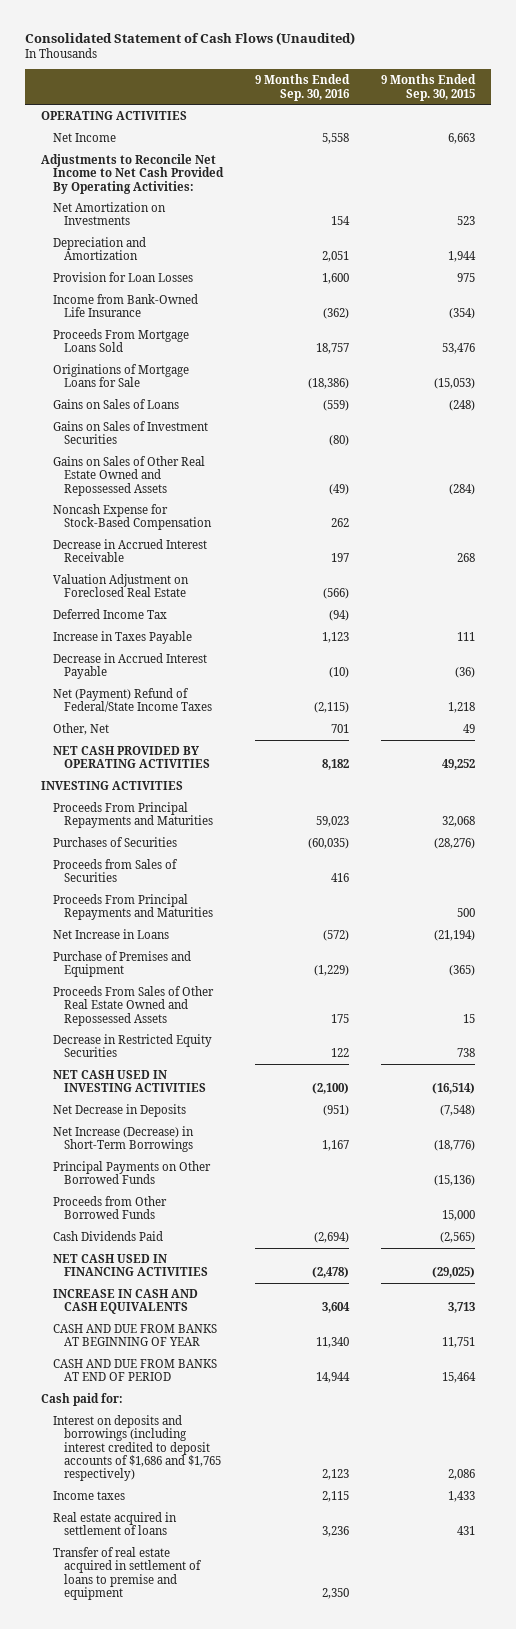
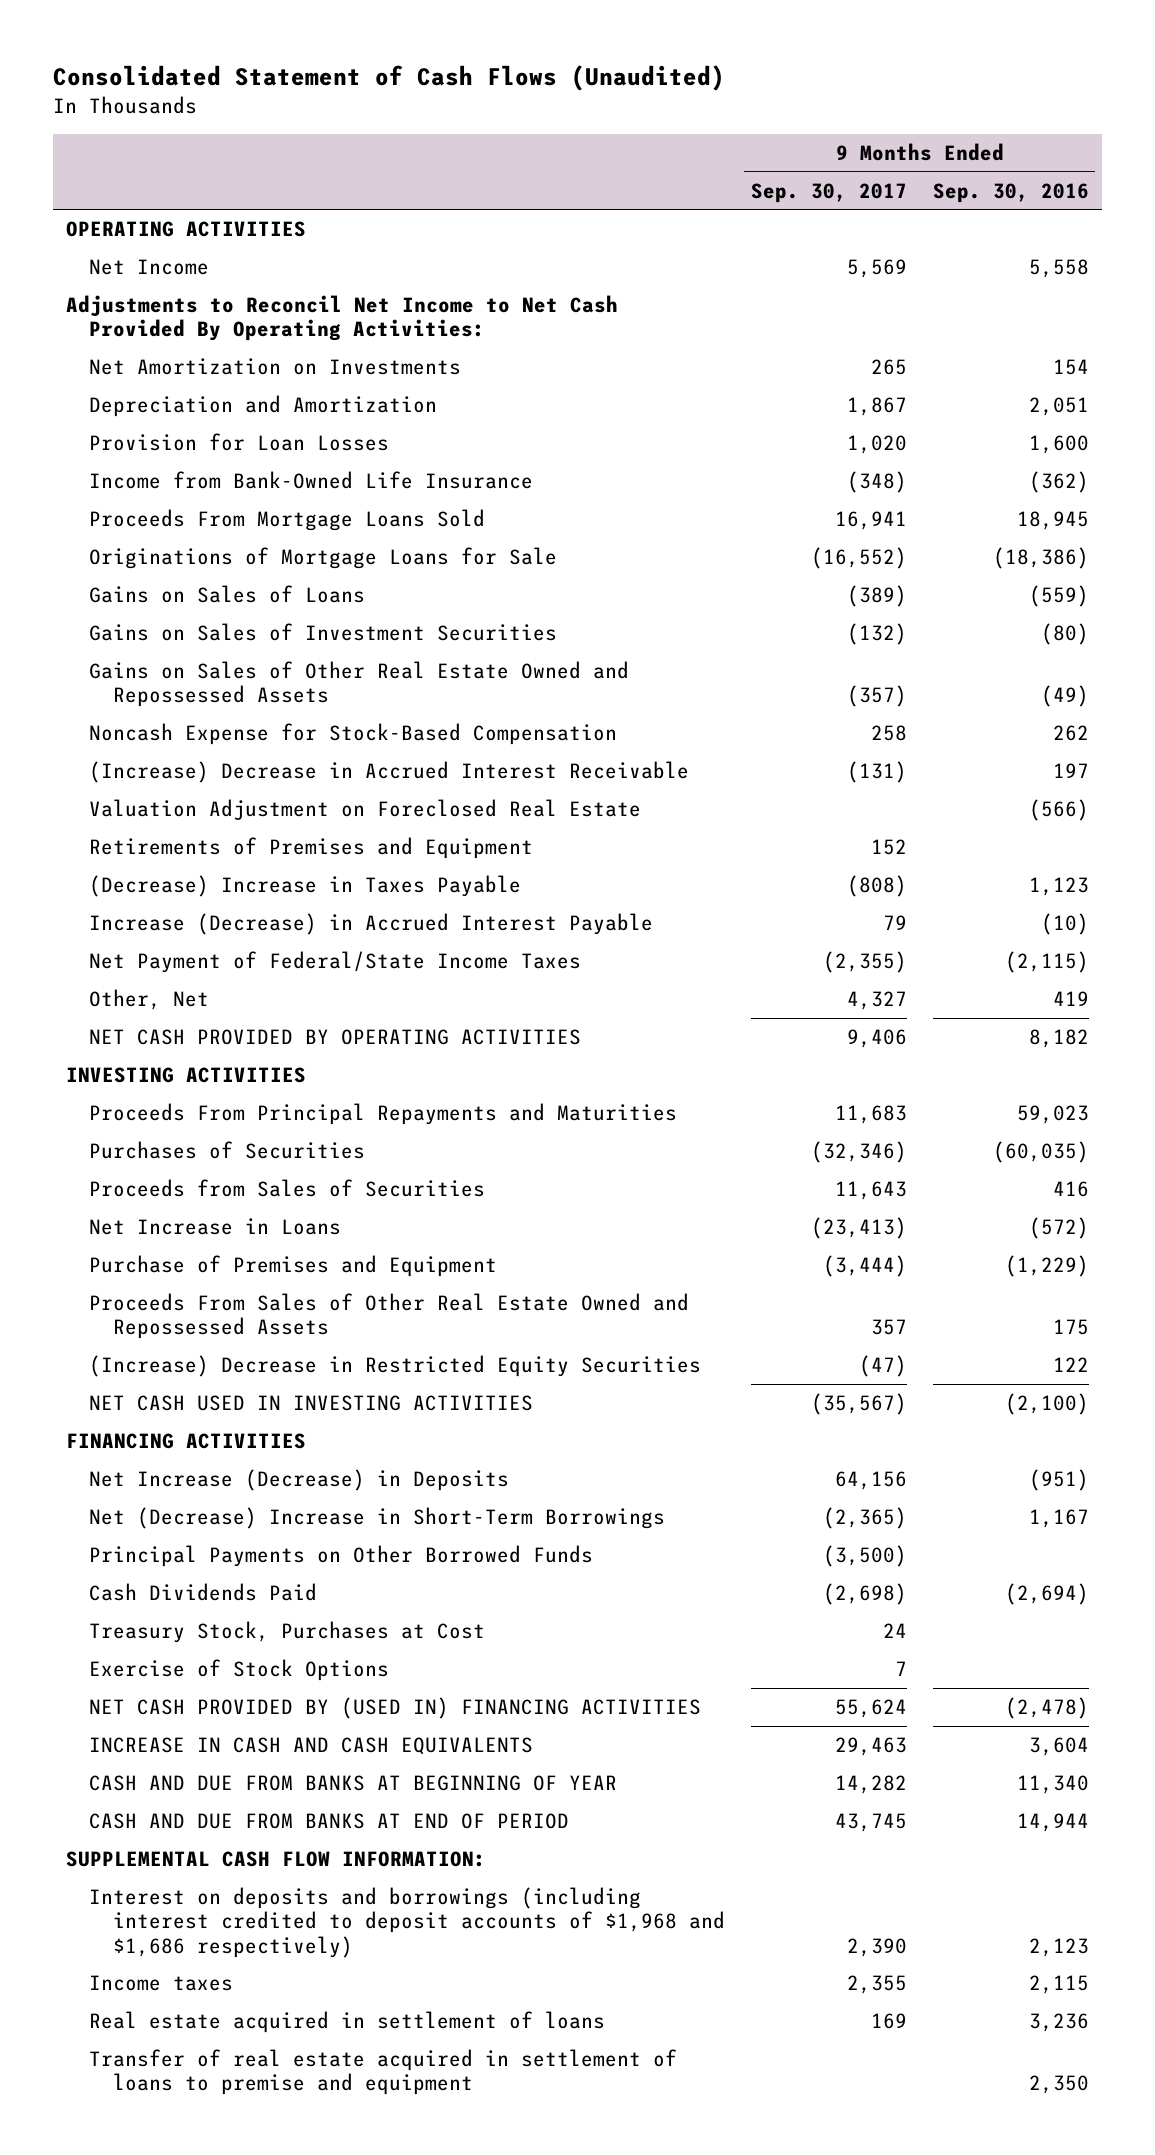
[380,74,476,101] 9 Months Ended Sep. 30, 2015 -> none
none -> [750,182,907,203] Sep. 30, 2017
[41,153,224,194] Adjustments to Reconcile Net Income to Net Cash Provided By Operating Activities: -> [65,295,618,342] Adjustments to Reconcil Net Income to Net Cash Provided By Operating Activities:
[315,343,349,355] 18,757 -> [1016,511,1089,531] 18,945
[52,538,207,563] Decrease in Accrued Interest Receivable -> [89,761,690,784] (Increase) Decrease in Accrued Interest Receivable
[52,608,167,619] Deferred Income Tax -> none
none -> [89,837,534,860] Retirements of Premises and Equipment
[52,630,192,644] Increase in Taxes Payable -> [89,875,522,898] (Decrease) Increase in Taxes Payable
[52,652,207,680] Decrease in Accrued Interest Payable -> [89,913,654,936] Increase (Decrease) in Accrued Interest Payable
[52,687,212,713] Net (Payment) Refund of Federal/State Income Taxes -> [89,951,582,974] Net Payment of Federal/State Income Taxes
[330,723,349,733] 701 -> [1052,991,1089,1007] 419
[52,893,213,921] Proceeds From Principal Repayments and Maturities -> none
[52,1033,212,1058] Decrease in Restricted Equity Securities -> [89,1355,702,1378] (Increase) Decrease in Restricted Equity Securities
none -> [65,1433,306,1450] FINANCING ACTIVITIES
[52,1103,186,1117] Net Decrease in Deposits -> [89,1469,510,1492] Net Increase (Decrease) in Deposits
[52,1125,194,1153] Net Increase (Decrease) in Short-Term Borrowings -> [89,1507,666,1530] Net (Decrease) Increase in Short-Term Borrowings
[52,1195,167,1220] Proceeds from Other Borrowed Funds -> none
none -> [89,1621,486,1644] Treasury Stock, Purchases at Cost
none -> [89,1659,390,1682] Exercise of Stock Options
[52,1253,208,1277] NET CASH USED IN FINANCING ACTIVITIES -> [89,1697,702,1720] NET CASH PROVIDED BY (USED IN) FINANCING ACTIVITIES
[41,1392,124,1406] Cash paid for: -> none
none -> [65,1851,486,1868] SUPPLEMENTAL CASH FLOW INFORMATION:
[52,1414,221,1482] Interest on deposits and borrowings (including interest credited to deposit accounts of $1,686 and $1,765 respectively) -> [89,1887,725,1958] Interest on deposits and borrowings (including interest credited to deposit accounts of $1,968 and $1,686 respectively)

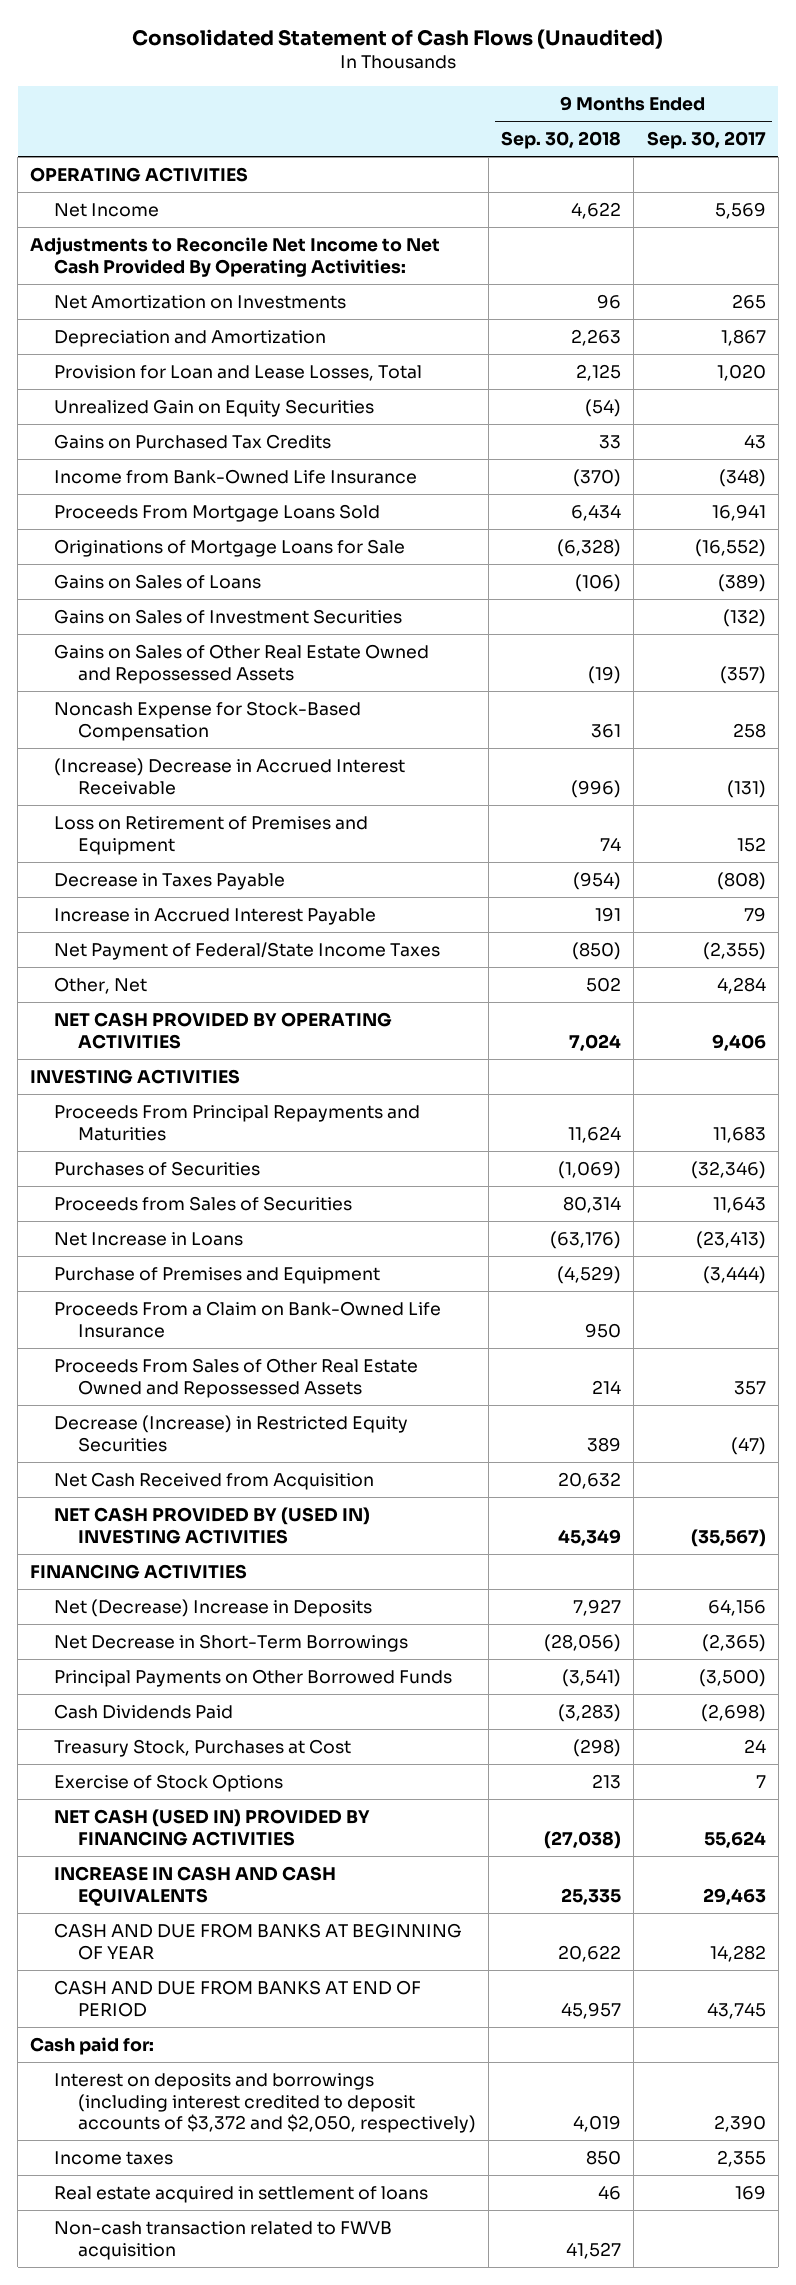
[932,182,1089,203] Sep. 30, 2016 -> none
none -> [501,131,622,150] Sep. 30, 2018
[65,295,618,342] Adjustments to Reconcil Net Income to Net Cash Provided By Operating Activities: -> [30,237,441,277] Adjustments to Reconcile Net Income to Net Cash Provided By Operating Activities:
[89,433,390,452] Provision for Loan Losses -> [54,365,423,382] Provision for Loan and Lease Losses, Total
none -> [54,399,375,418] Unrealized Gain on Equity Securities
none -> [54,434,332,450] Gains on Purchased Tax Credits
[89,799,642,821] Valuation Adjustment on Foreclosed Real Estate -> none
[89,837,534,860] Retirements of Premises and Equipment -> [54,816,369,855] Loss on Retirement of Premises and Equipment
[89,875,522,898] (Decrease) Increase in Taxes Payable -> [54,873,286,891] Decrease in Taxes Payable
[89,913,654,936] Increase (Decrease) in Accrued Interest Payable -> [54,908,377,926] Increase in Accrued Interest Payable
[846,991,907,1011] 4,327 -> [716,977,766,995] 4,284
none -> [54,1301,442,1338] Proceeds From a Claim on Bank-Owned Life Insurance
[89,1355,702,1378] (Increase) Decrease in Restricted Equity Securities -> [54,1415,409,1452] Decrease (Increase) in Restricted Equity Securities
none -> [54,1472,375,1491] Net Cash Received from Acquisition
[89,1395,534,1412] NET CASH USED IN INVESTING ACTIVITIES -> [54,1507,371,1544] NET CASH PROVIDED BY (USED IN) INVESTING ACTIVITIES
[89,1469,510,1492] Net Increase (Decrease) in Deposits -> [54,1599,373,1618] Net (Decrease) Increase in Deposits
[89,1507,666,1530] Net (Decrease) Increase in Short-Term Borrowings -> [54,1634,409,1653] Net Decrease in Short-Term Borrowings
[89,1697,702,1720] NET CASH PROVIDED BY (USED IN) FINANCING ACTIVITIES -> [54,1809,371,1846] NET CASH (USED IN) PROVIDED BY FINANCING ACTIVITIES
[65,1851,486,1868] SUPPLEMENTAL CASH FLOW INFORMATION: -> none
none -> [30,2037,155,2056] Cash paid for:
[89,1887,725,1958] Interest on deposits and borrowings (including interest credited to deposit accounts of $1,968 and $1,686 respectively) -> [54,2073,476,2134] Interest on deposits and borrowings (including interest credited to deposit accounts of $3,372 and $2,050, respectively)
[89,2049,678,2096] Transfer of real estate acquired in settlement of loans to premise and equipment -> none
none -> [54,2221,393,2260] Non-cash transaction related to FWVB acquisition

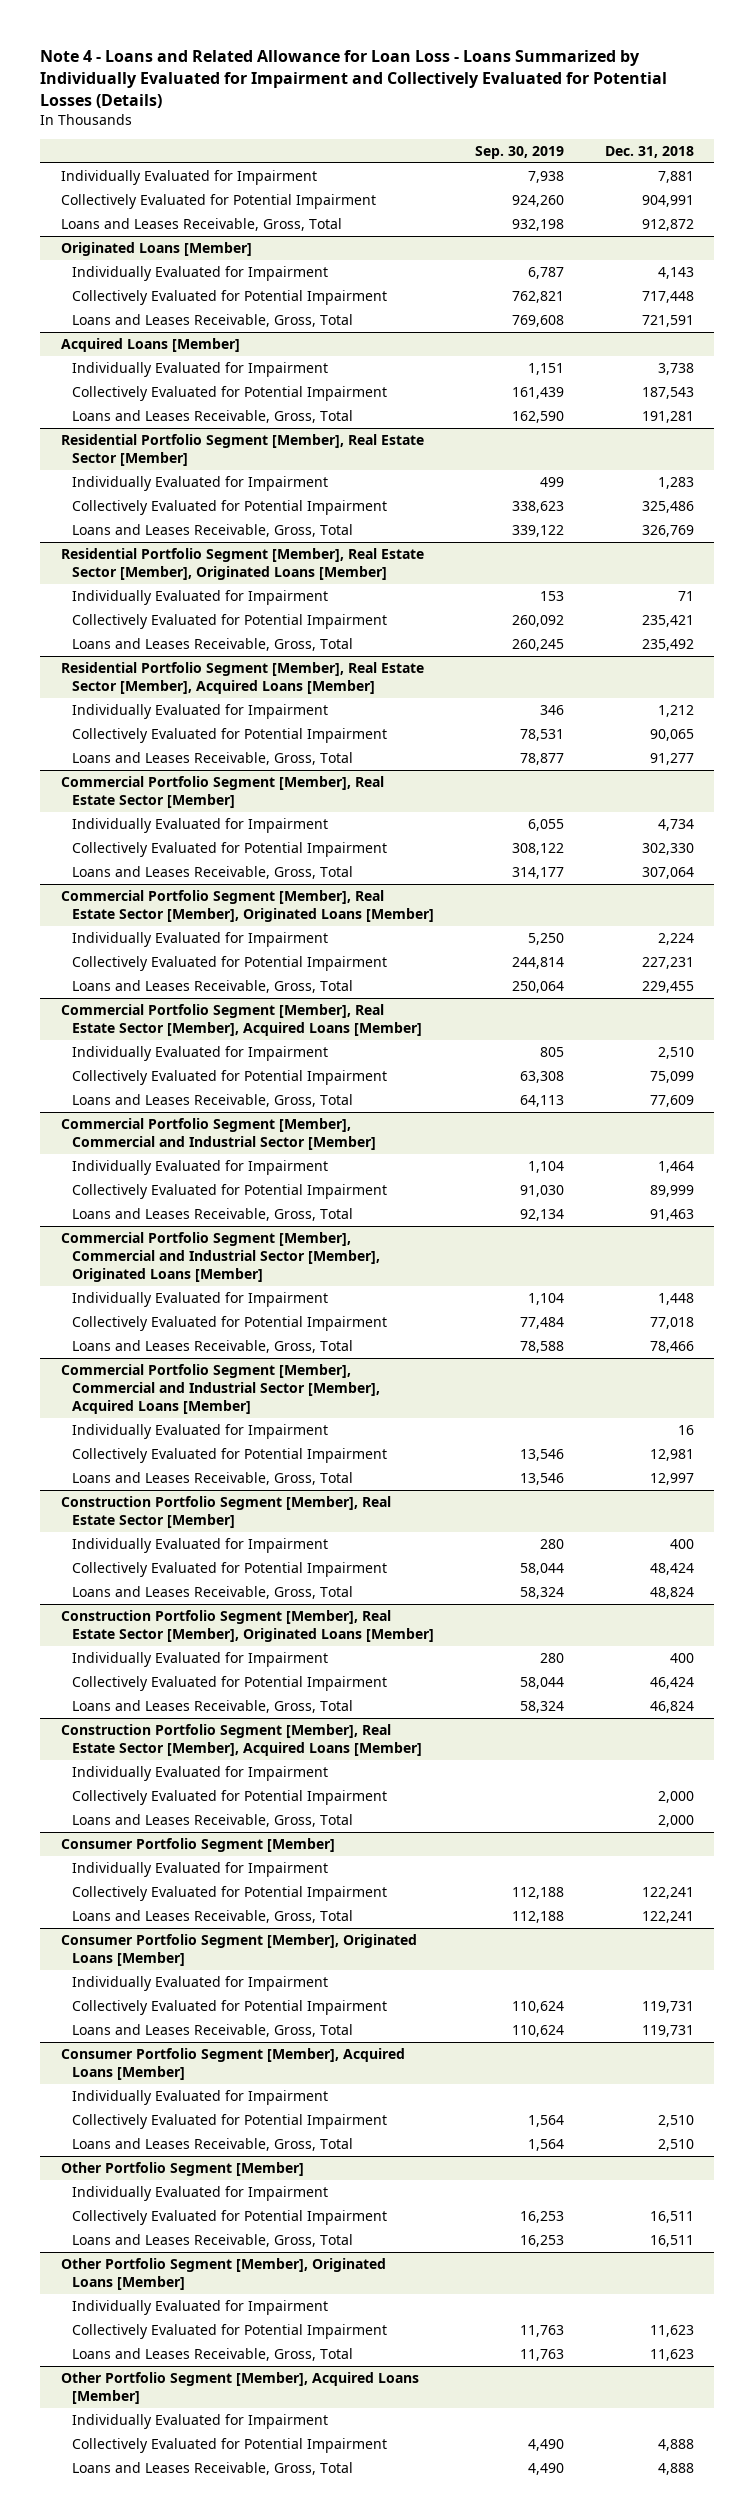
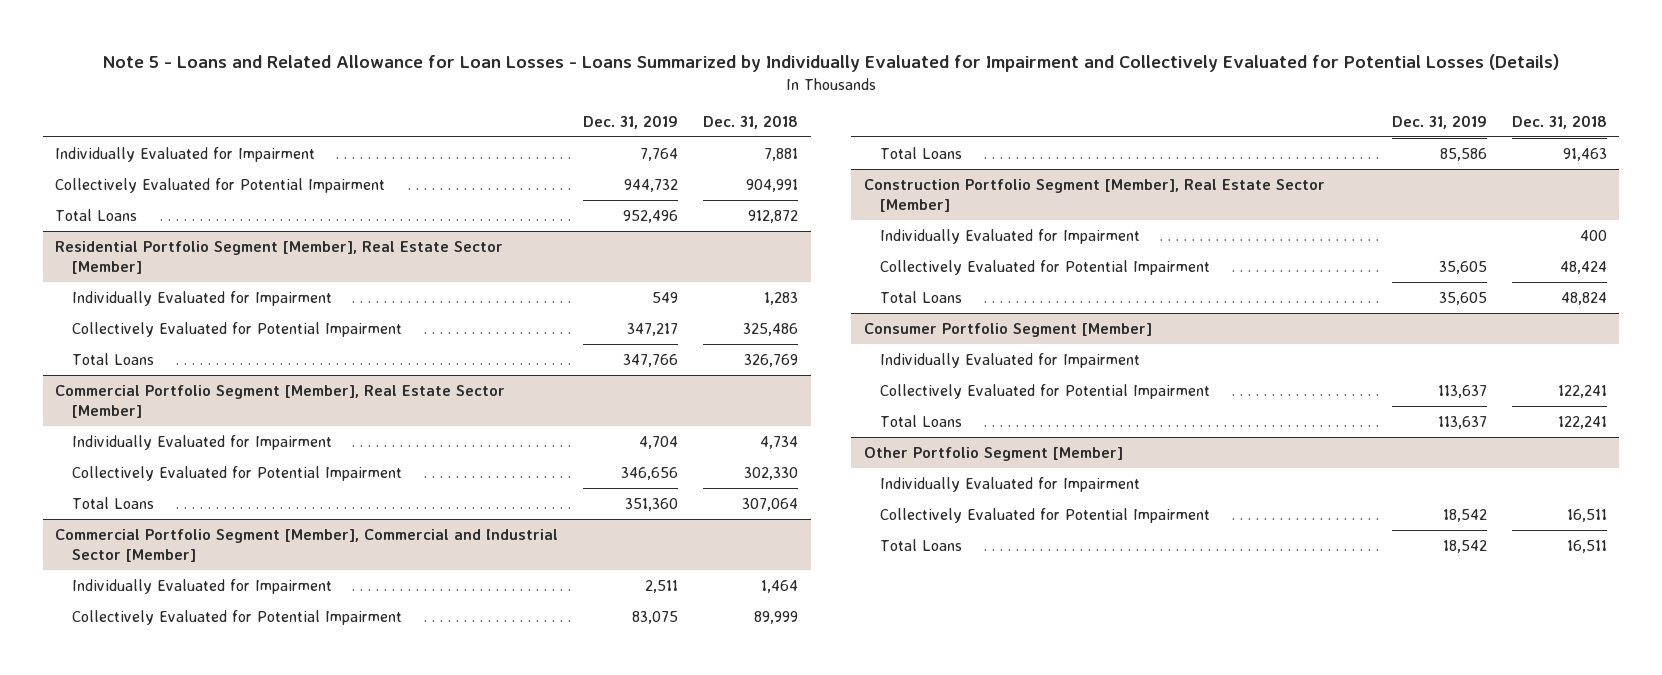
[40,50,668,108] Note 4 - Loans and Related Allowance for Loan Loss - Loans Summarized by Individually Evaluated for Impairment and Collectively Evaluated for Potential Losses (Details) -> [102,53,1560,72] Note 5 - Loans and Related Allowance for Loan Losses - Loans Summarized by Individually Evaluated for Impairment and Collectively Evaluated for Potential Losses (Details)
[474,145,564,159] Sep. 30, 2019 -> none
none -> [583,114,679,129] Dec. 31, 2019
[60,242,252,257] Originated Loans [Member] -> none
[71,266,328,282] Individually Evaluated for Impairment -> none
[71,290,387,306] Collectively Evaluated for Potential Impairment -> none
[71,314,353,328] Loans and Leases Receivable, Gross, Total -> none
[60,338,240,353] Acquired Loans [Member] -> none
[71,362,328,378] Individually Evaluated for Impairment -> none
[71,386,387,402] Collectively Evaluated for Potential Impairment -> none
[71,410,353,424] Loans and Leases Receivable, Gross, Total -> none
[60,218,342,232] Loans and Leases Receivable, Gross, Total -> [55,208,138,221] Total Loans
[60,548,424,581] Residential Portfolio Segment [Member], Real Estate Sector [Member], Originated Loans [Member] -> none
[71,590,328,606] Individually Evaluated for Impairment -> none
[71,614,387,630] Collectively Evaluated for Potential Impairment -> none
[71,638,353,652] Loans and Leases Receivable, Gross, Total -> none
[60,662,424,695] Residential Portfolio Segment [Member], Real Estate Sector [Member], Acquired Loans [Member] -> none
[71,704,328,720] Individually Evaluated for Impairment -> none
[71,728,387,744] Collectively Evaluated for Potential Impairment -> none
[71,752,353,766] Loans and Leases Receivable, Gross, Total -> none
[71,524,353,538] Loans and Leases Receivable, Gross, Total -> [71,352,154,365] Total Loans
[60,890,434,923] Commercial Portfolio Segment [Member], Real Estate Sector [Member], Originated Loans [Member] -> none
[71,932,328,948] Individually Evaluated for Impairment -> none
[71,956,387,972] Collectively Evaluated for Potential Impairment -> none
[71,980,353,994] Loans and Leases Receivable, Gross, Total -> none
[60,1004,422,1037] Commercial Portfolio Segment [Member], Real Estate Sector [Member], Acquired Loans [Member] -> none
[71,1046,328,1062] Individually Evaluated for Impairment -> none
[71,1070,387,1086] Collectively Evaluated for Potential Impairment -> none
[71,1094,353,1108] Loans and Leases Receivable, Gross, Total -> none
[71,866,353,880] Loans and Leases Receivable, Gross, Total -> [71,496,154,509] Total Loans
[60,1232,380,1283] Commercial Portfolio Segment [Member], Commercial and Industrial Sector [Member], Originated Loans [Member] -> none
[71,1292,328,1308] Individually Evaluated for Impairment -> none
[71,1316,387,1332] Collectively Evaluated for Potential Impairment -> none
[71,1340,353,1354] Loans and Leases Receivable, Gross, Total -> none
[60,1364,380,1415] Commercial Portfolio Segment [Member], Commercial and Industrial Sector [Member], Acquired Loans [Member] -> none
[71,1424,328,1440] Individually Evaluated for Impairment -> none
[71,1448,387,1464] Collectively Evaluated for Potential Impairment -> none
[71,1472,353,1486] Loans and Leases Receivable, Gross, Total -> none
[71,1208,353,1222] Loans and Leases Receivable, Gross, Total -> [880,146,963,159] Total Loans
[60,1610,434,1643] Construction Portfolio Segment [Member], Real Estate Sector [Member], Originated Loans [Member] -> none
[71,1652,328,1668] Individually Evaluated for Impairment -> none
[71,1676,387,1692] Collectively Evaluated for Potential Impairment -> none
[71,1700,353,1714] Loans and Leases Receivable, Gross, Total -> none
[60,1724,422,1757] Construction Portfolio Segment [Member], Real Estate Sector [Member], Acquired Loans [Member] -> none
[71,1766,328,1782] Individually Evaluated for Impairment -> none
[71,1790,387,1806] Collectively Evaluated for Potential Impairment -> none
[71,1814,353,1828] Loans and Leases Receivable, Gross, Total -> none
[71,1586,353,1600] Loans and Leases Receivable, Gross, Total -> [880,290,963,303] Total Loans
[60,1934,417,1967] Consumer Portfolio Segment [Member], Originated Loans [Member] -> none
[71,1976,328,1992] Individually Evaluated for Impairment -> none
[71,2000,387,2016] Collectively Evaluated for Potential Impairment -> none
[71,2024,353,2038] Loans and Leases Receivable, Gross, Total -> none
[60,2048,405,2081] Consumer Portfolio Segment [Member], Acquired Loans [Member] -> none
[71,2090,328,2106] Individually Evaluated for Impairment -> none
[71,2114,387,2130] Collectively Evaluated for Potential Impairment -> none
[71,2138,353,2152] Loans and Leases Receivable, Gross, Total -> none
[71,1910,353,1924] Loans and Leases Receivable, Gross, Total -> [880,414,963,427] Total Loans
[60,2258,386,2291] Other Portfolio Segment [Member], Originated Loans [Member] -> none
[71,2300,328,2316] Individually Evaluated for Impairment -> none
[71,2324,387,2340] Collectively Evaluated for Potential Impairment -> none
[71,2348,353,2362] Loans and Leases Receivable, Gross, Total -> none
[60,2372,419,2405] Other Portfolio Segment [Member], Acquired Loans [Member] -> none
[71,2414,328,2430] Individually Evaluated for Impairment -> none
[71,2438,387,2454] Collectively Evaluated for Potential Impairment -> none
[71,2462,353,2476] Loans and Leases Receivable, Gross, Total -> none
[71,2234,353,2248] Loans and Leases Receivable, Gross, Total -> [880,538,963,551] Total Loans

